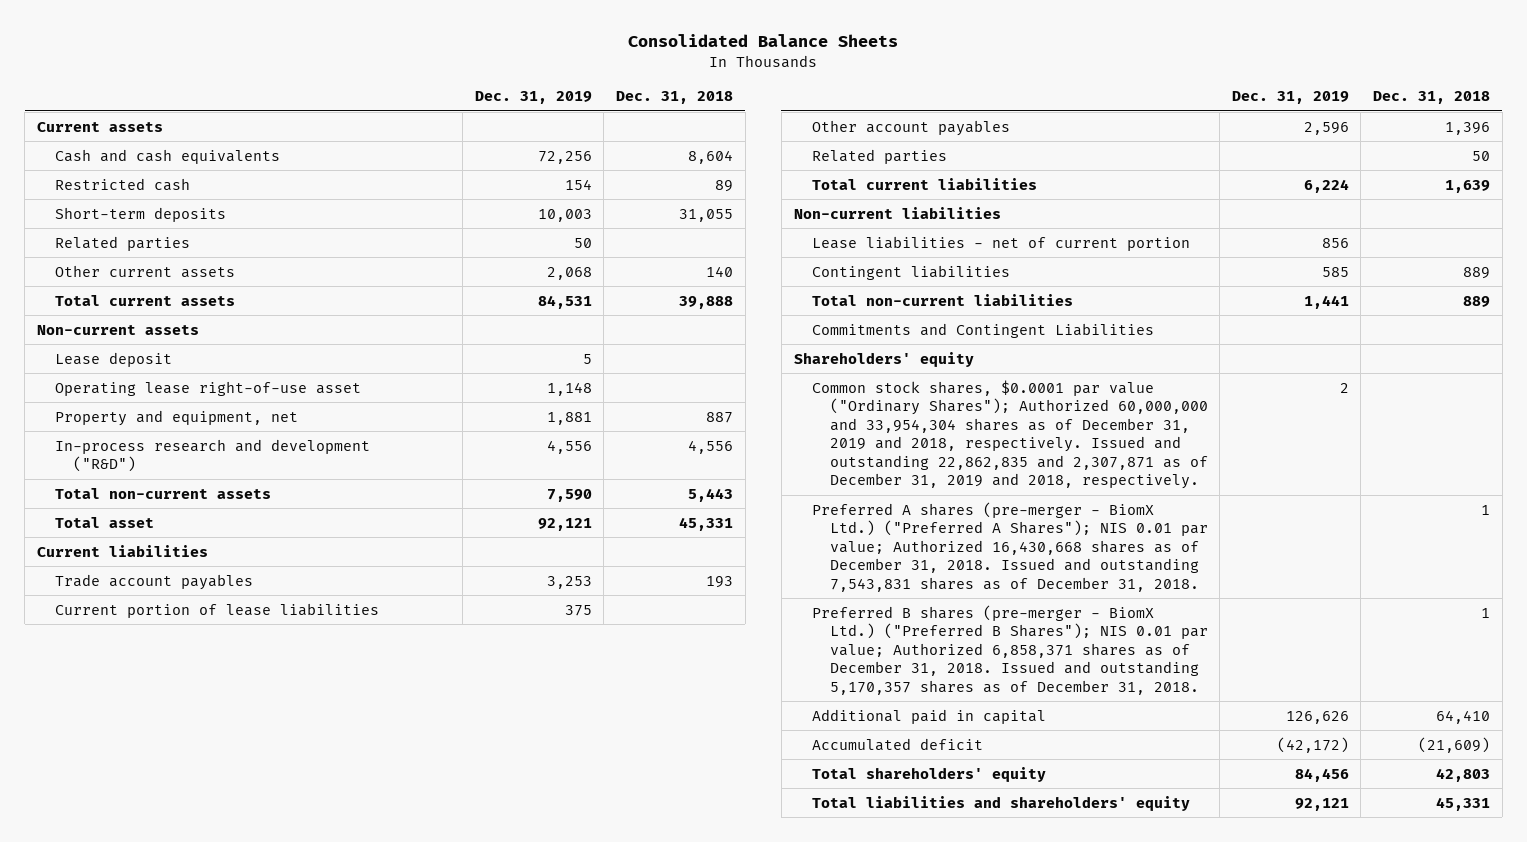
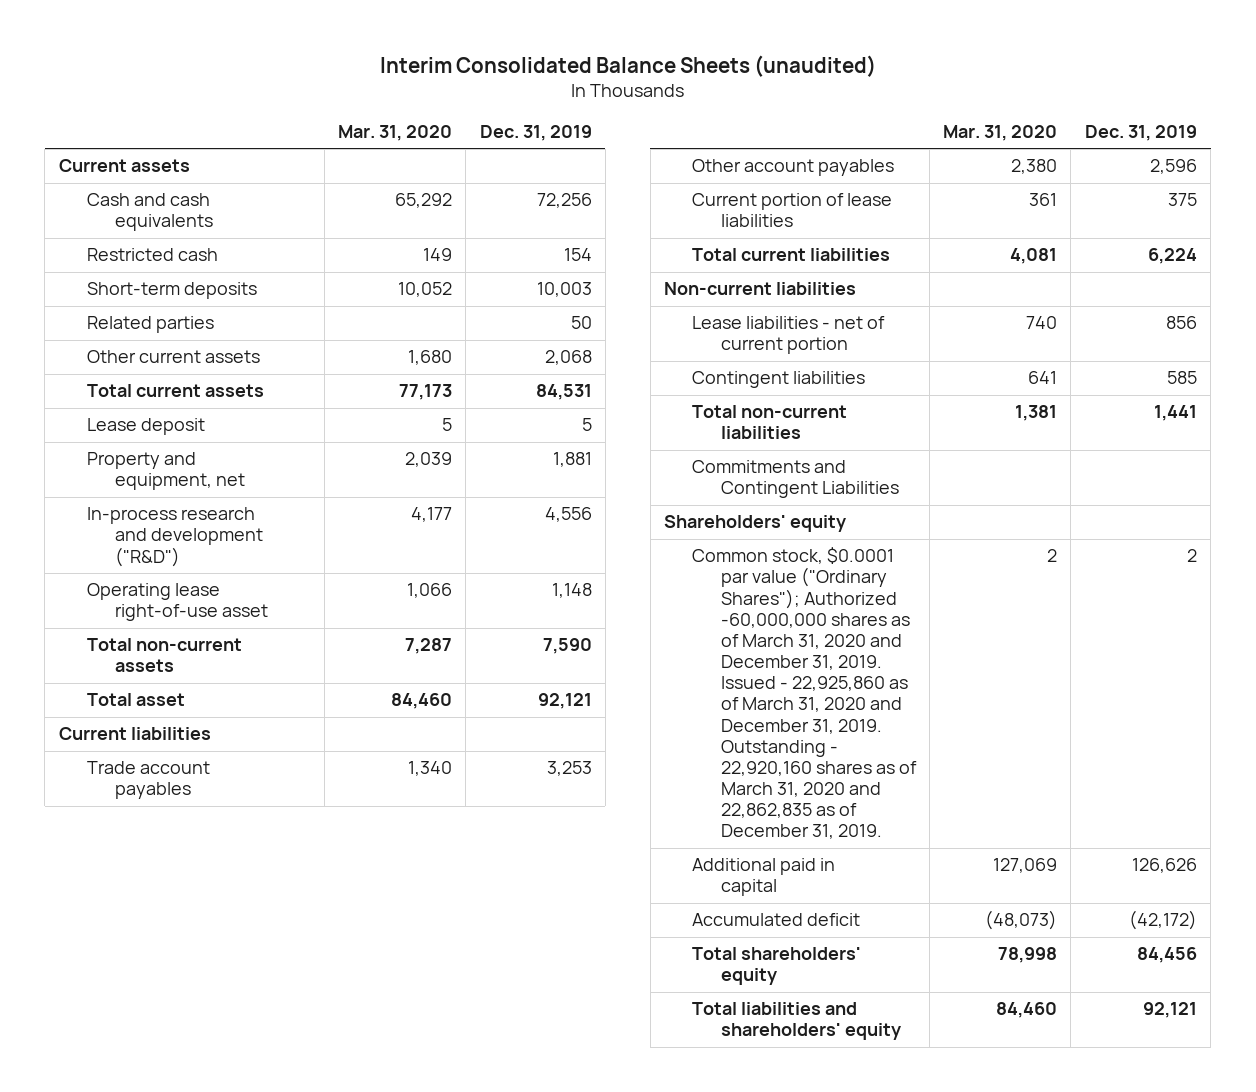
[628,34,899,48] Consolidated Balance Sheets -> [379,54,876,77] Interim Consolidated Balance Sheets (unaudited)
[616,91,734,105] Dec. 31, 2018 -> none
none -> [338,125,453,142] Mar. 31, 2020
[36,324,199,335] Non-current assets -> none
[54,380,361,396] Operating lease right-of-use asset -> [87,583,269,622] Operating lease right-of-use asset
[811,148,947,164] Related parties -> none
[54,602,379,618] Current portion of lease liabilities -> [692,193,893,228] Current portion of lease liabilities
[811,501,1208,592] Preferred A shares (pre-merger - BiomX Ltd.) ("Preferred A Shares"); NIS 0.01 par value; Authorized 16,430,668 shares as of December 31, 2018. Issued and outstanding 7,543,831 shares as of December 31, 2018. -> none
[811,604,1208,695] Preferred B shares (pre-merger - BiomX Ltd.) ("Preferred B Shares"); NIS 0.01 par value; Authorized 6,858,371 shares as of December 31, 2018. Issued and outstanding 5,170,357 shares as of December 31, 2018. -> none
[811,379,1208,490] Common stock shares, $0.0001 par value ("Ordinary Shares"); Authorized 60,000,000 and 33,954,304 shares as of December 31, 2019 and 2018, respectively. Issued and outstanding 22,862,835 and 2,307,871 as of December 31, 2019 and 2018, respectively. -> [692,547,917,840] Common stock, $0.0001 par value ("Ordinary Shares"); Authorized -60,000,000 shares as of March 31, 2020 and December 31, 2019. Issued - 22,925,860 as of March 31, 2020 and December 31, 2019. Outstanding - 22,920,160 shares as of March 31, 2020 and 22,862,835 as of December 31, 2019.

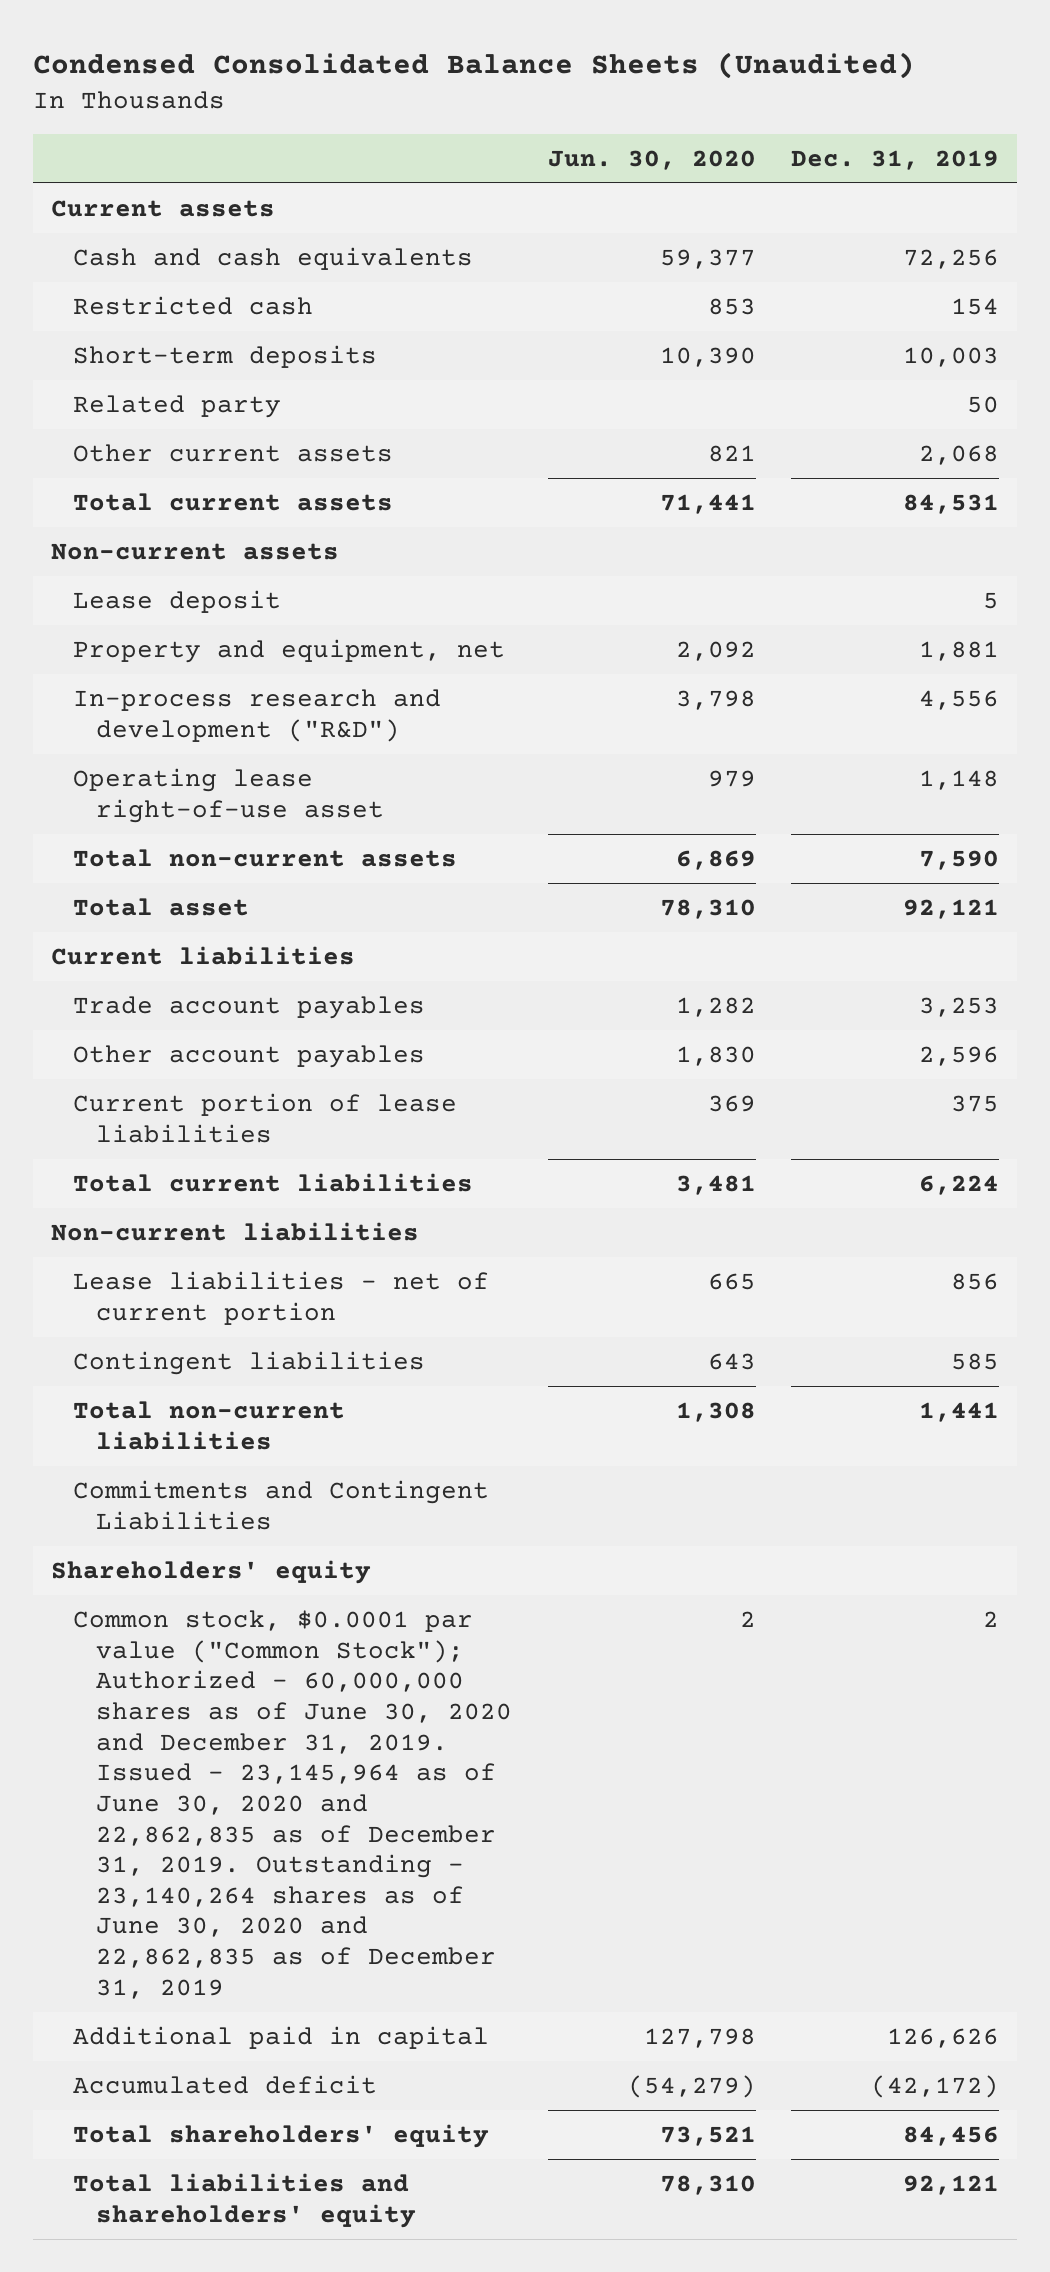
[379,54,876,77] Interim Consolidated Balance Sheets (unaudited) -> [32,52,915,80] Condensed Consolidated Balance Sheets (Unaudited)
[338,125,453,142] Mar. 31, 2020 -> none
none -> [547,149,756,170] Jun. 30, 2020
[87,316,215,334] Related parties -> [73,395,282,419] Related party
none -> [50,543,339,561] Non-current assets
[692,547,917,840] Common stock, $0.0001 par value ("Ordinary Shares"); Authorized -60,000,000 shares as of March 31, 2020 and December 31, 2019. Issued - 22,925,860 as of March 31, 2020 and December 31, 2019. Outstanding - 22,920,160 shares as of March 31, 2020 and 22,862,835 as of December 31, 2019. -> [73,1610,513,1999] Common stock, $0.0001 par value ("Common Stock"); Authorized - 60,000,000 shares as of June 30, 2020 and December 31, 2019. Issued - 23,145,964 as of June 30, 2020 and 22,862,835 as of December 31, 2019. Outstanding - 23,140,264 shares as of June 30, 2020 and 22,862,835 as of December 31, 2019

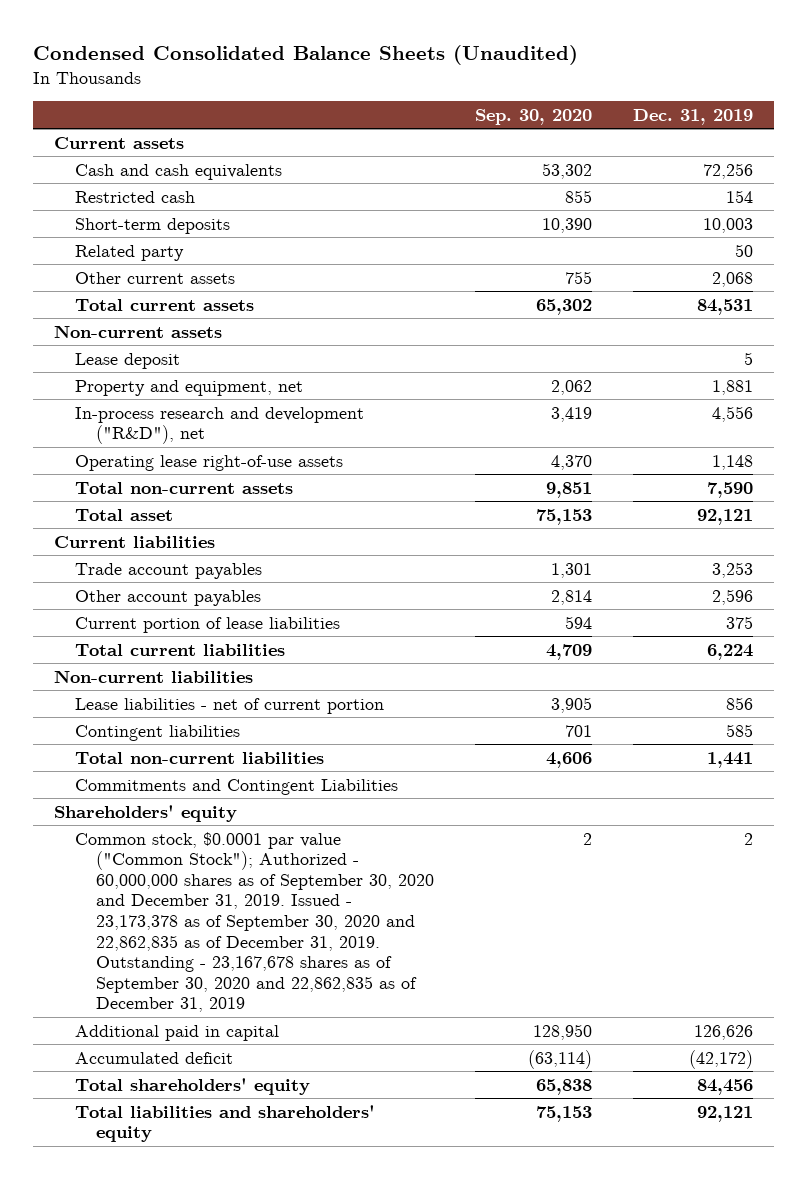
[547,149,756,170] Jun. 30, 2020 -> none
none -> [475,108,593,125] Sep. 30, 2020
[73,689,442,742] In-process research and development ("R&D") -> [75,406,365,445] In-process research and development ("R&D"), net
[73,768,385,823] Operating lease right-of-use asset -> [75,454,344,471] Operating lease right-of-use assets
[73,1610,513,1999] Common stock, $0.0001 par value ("Common Stock"); Authorized - 60,000,000 shares as of June 30, 2020 and December 31, 2019. Issued - 23,145,964 as of June 30, 2020 and 22,862,835 as of December 31, 2019. Outstanding - 23,140,264 shares as of June 30, 2020 and 22,862,835 as of December 31, 2019 -> [75,831,435,1013] Common stock, $0.0001 par value ("Common Stock"); Authorized - 60,000,000 shares as of September 30, 2020 and December 31, 2019. Issued - 23,173,378 as of September 30, 2020 and 22,862,835 as of December 31, 2019. Outstanding - 23,167,678 shares as of September 30, 2020 and 22,862,835 as of December 31, 2019

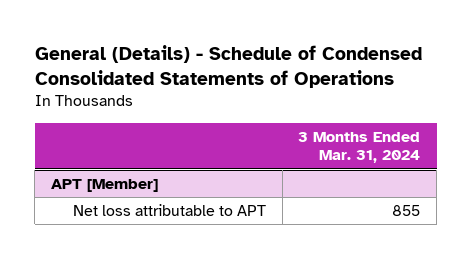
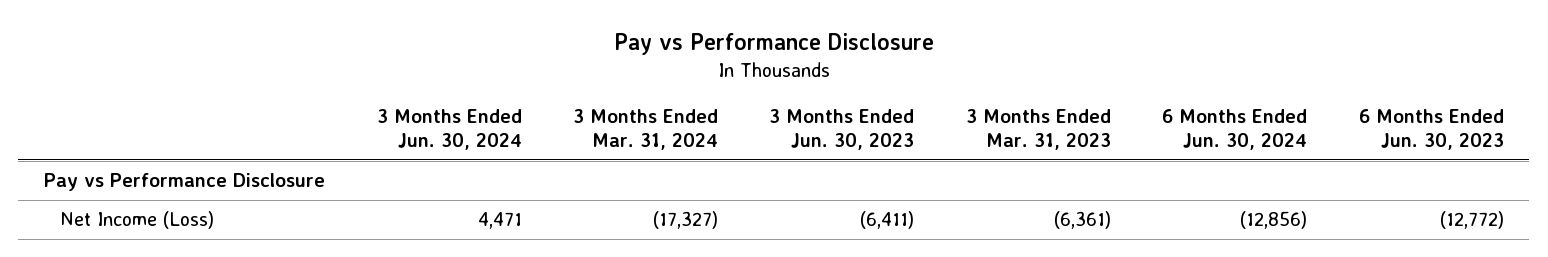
[34,44,422,88] General (Details) - Schedule of Condensed Consolidated Statements of Operations -> [613,32,934,55] Pay vs Performance Disclosure
none -> [376,109,522,151] 3 Months Ended Jun. 30, 2024
none -> [769,109,915,151] 3 Months Ended Jun. 30, 2023
none -> [965,109,1111,151] 3 Months Ended Mar. 31, 2023
none -> [1162,109,1308,151] 6 Months Ended Jun. 30, 2024
none -> [1358,109,1504,151] 6 Months Ended Jun. 30, 2023
[51,179,159,193] APT [Member] -> none
none -> [44,173,326,192] Pay vs Performance Disclosure
[72,204,266,217] Net loss attributable to APT -> [60,211,215,230] Net Income (Loss)
[392,205,421,217] 855 -> [652,211,718,230] (17,327)

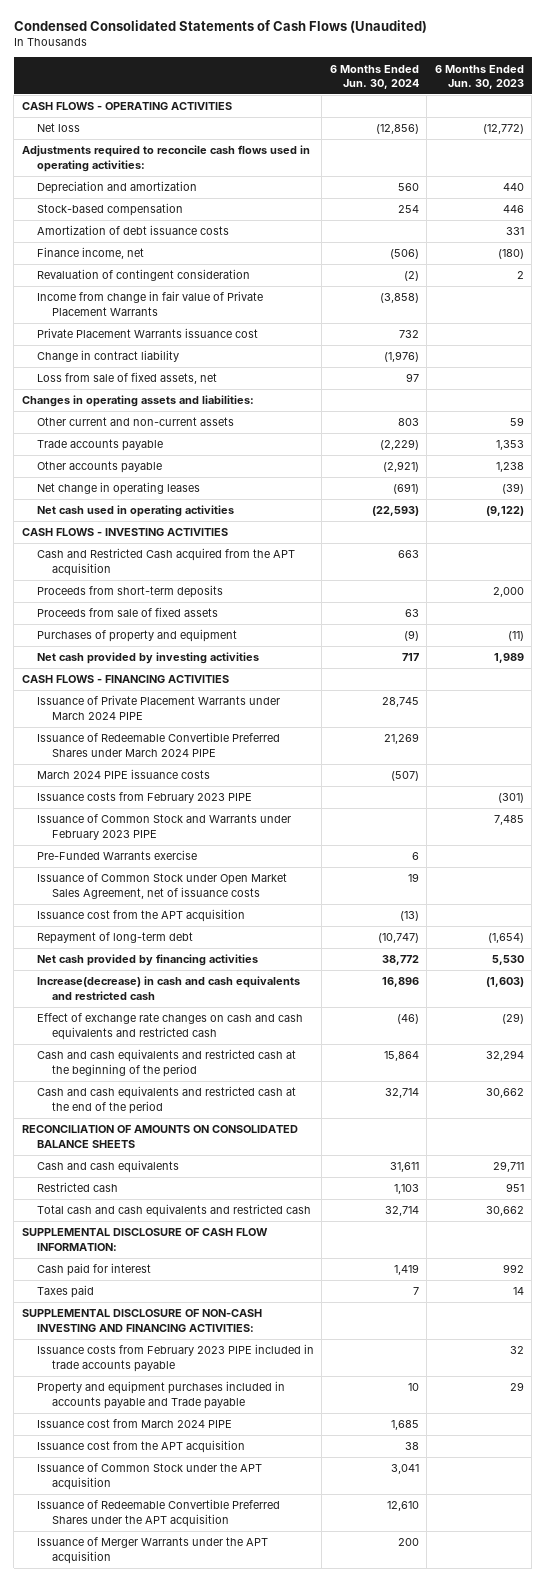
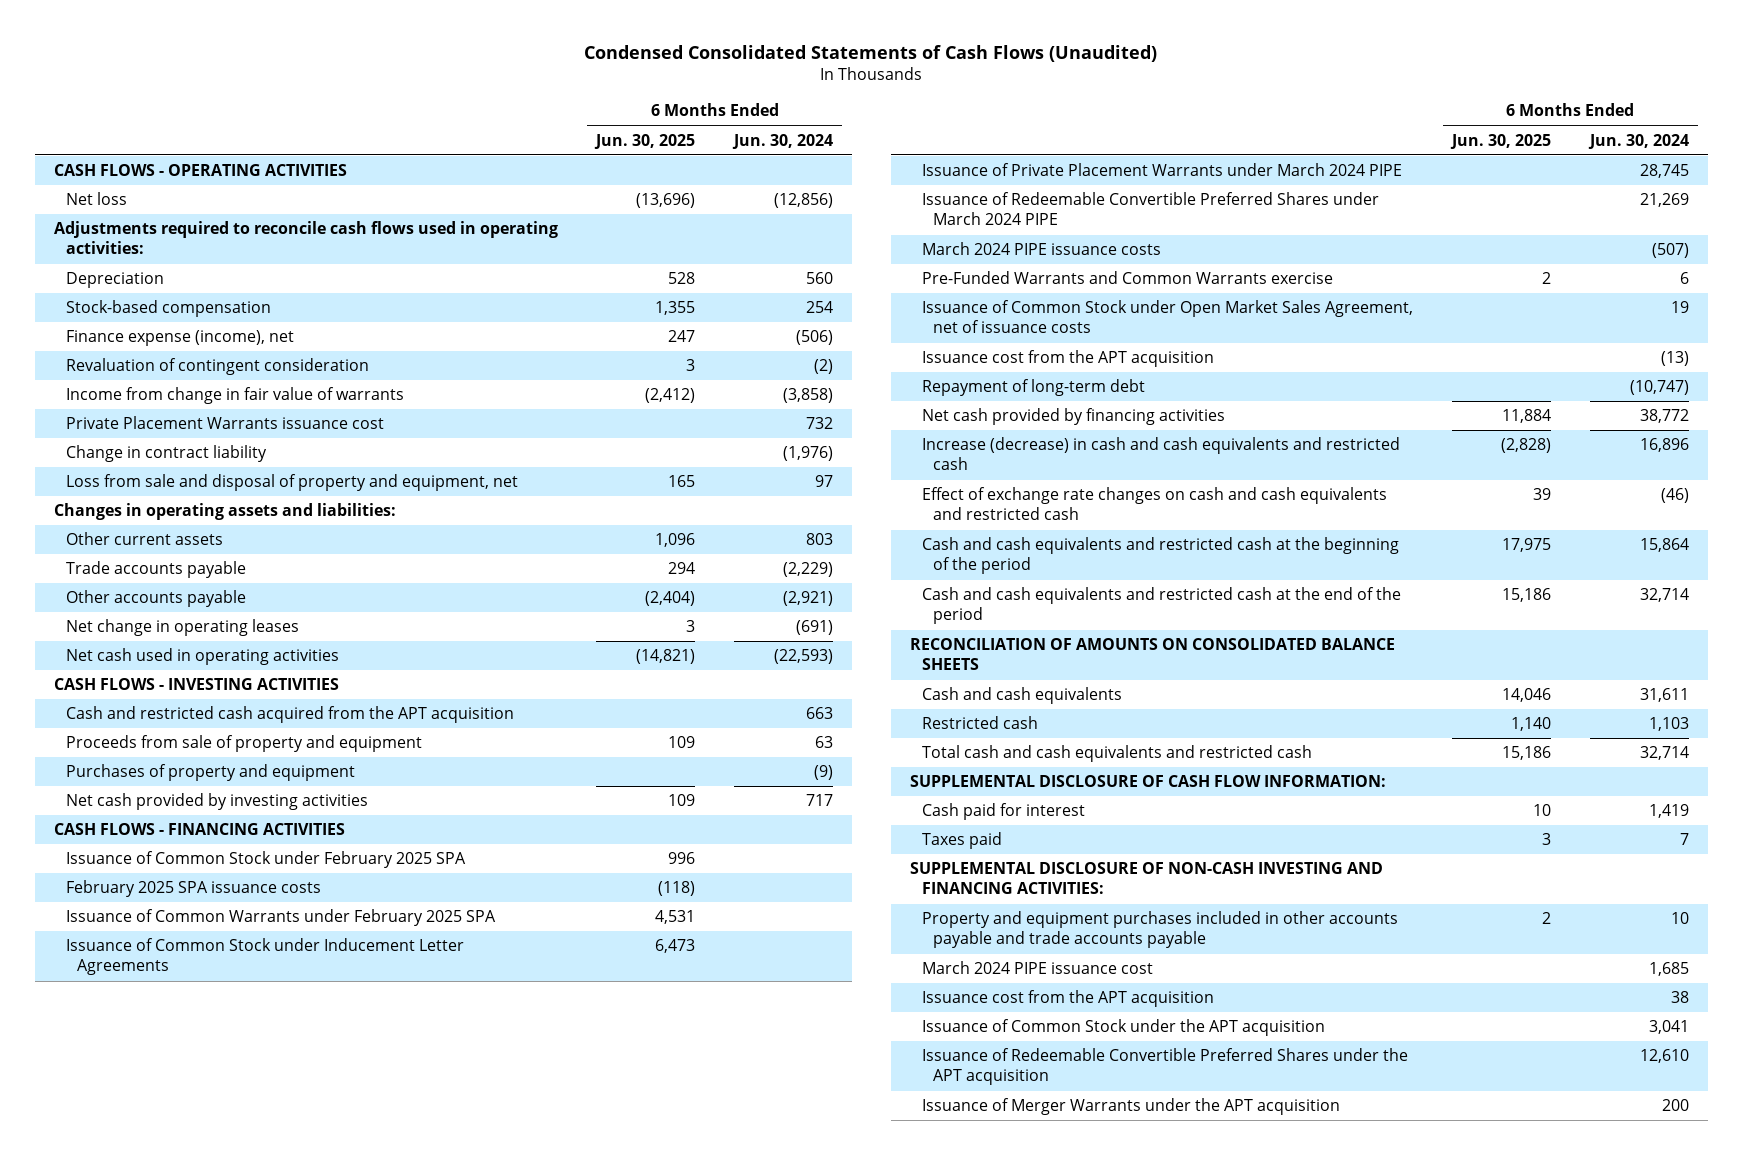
[434,64,524,89] 6 Months Ended Jun. 30, 2023 -> none
none -> [594,133,696,149] Jun. 30, 2025
[37,181,198,195] Depreciation and amortization -> none
none -> [65,272,164,289] Depreciation
[37,225,230,236] Amortization of debt issuance costs -> none
[37,247,145,260] Finance income, net -> [65,330,294,347] Finance expense (income), net
[37,291,264,316] Income from change in fair value of Private Placement Warrants -> [65,387,404,405] Income from change in fair value of warrants
[37,372,218,385] Loss from sale of fixed assets, net -> [65,474,518,492] Loss from sale and disposal of property and equipment, net
[37,417,235,427] Other current and non-current assets -> [65,532,223,546] Other current assets
[37,585,224,599] Proceeds from short-term deposits -> none
[37,607,219,618] Proceeds from sale of fixed assets -> none
[37,548,296,576] Cash and Restricted Cash acquired from the APT acquisition -> [65,706,514,724] Cash and restricted cash acquired from the APT acquisition
none -> [65,735,422,753] Proceeds from sale of property and equipment
none -> [65,851,466,869] Issuance of Common Stock under February 2025 SPA
none -> [65,880,321,898] February 2025 SPA issuance costs
none -> [65,909,496,927] Issuance of Common Warrants under February 2025 SPA
none -> [65,938,464,976] Issuance of Common Stock under Inducement Letter Agreements
[37,792,253,804] Issuance costs from February 2023 PIPE -> none
[37,814,292,840] Issuance of Common Stock and Warrants under February 2023 PIPE -> none
[37,850,198,861] Pre-Funded Warrants exercise -> [921,271,1333,285] Pre-Funded Warrants and Common Warrants exercise
[37,976,301,1000] Increase(decrease) in cash and cash equivalents and restricted cash -> [921,437,1400,471] Increase (decrease) in cash and cash equivalents and restricted cash
[37,1344,315,1372] Issuance costs from February 2023 PIPE included in trade accounts payable -> none
[37,1381,286,1409] Property and equipment purchases included in accounts payable and Trade payable -> [921,911,1398,949] Property and equipment purchases included in other accounts payable and trade accounts payable
[37,1419,233,1429] Issuance cost from March 2024 PIPE -> [921,961,1153,975] March 2024 PIPE issuance cost

